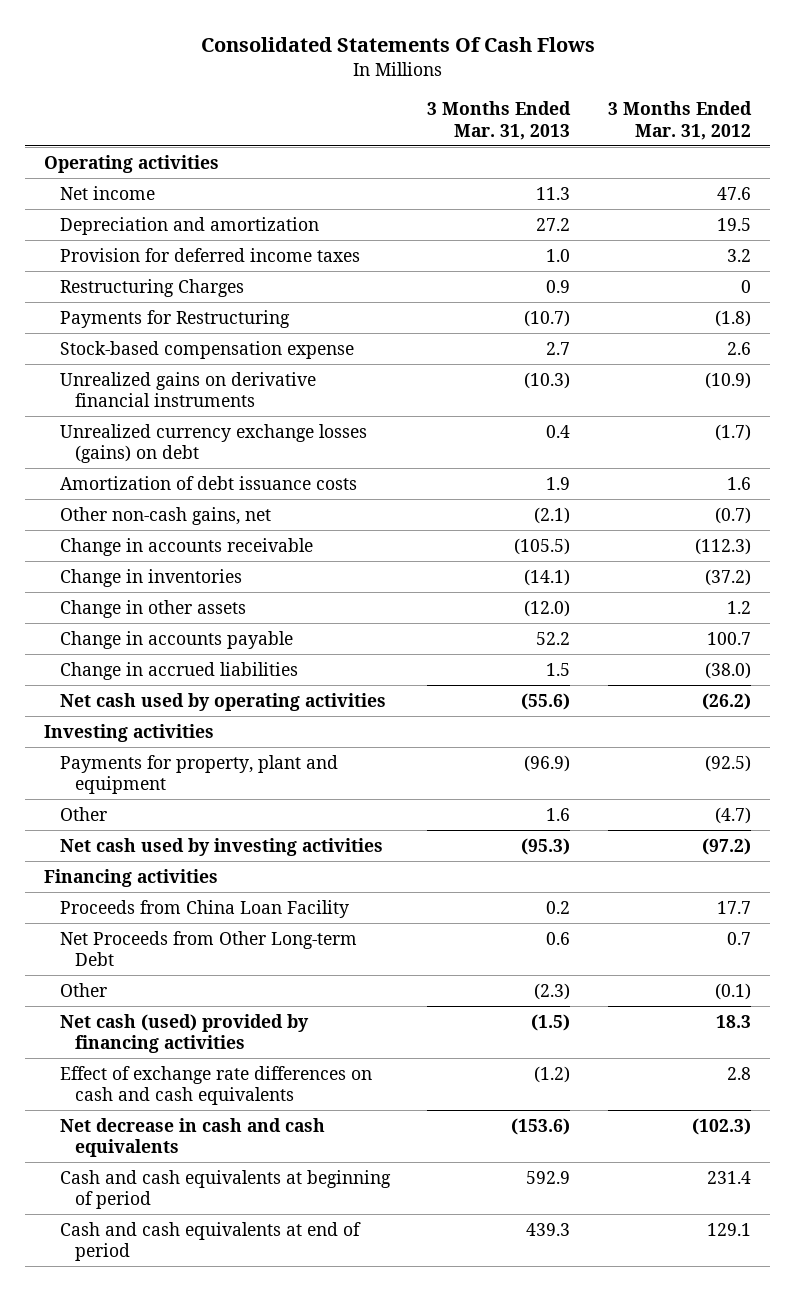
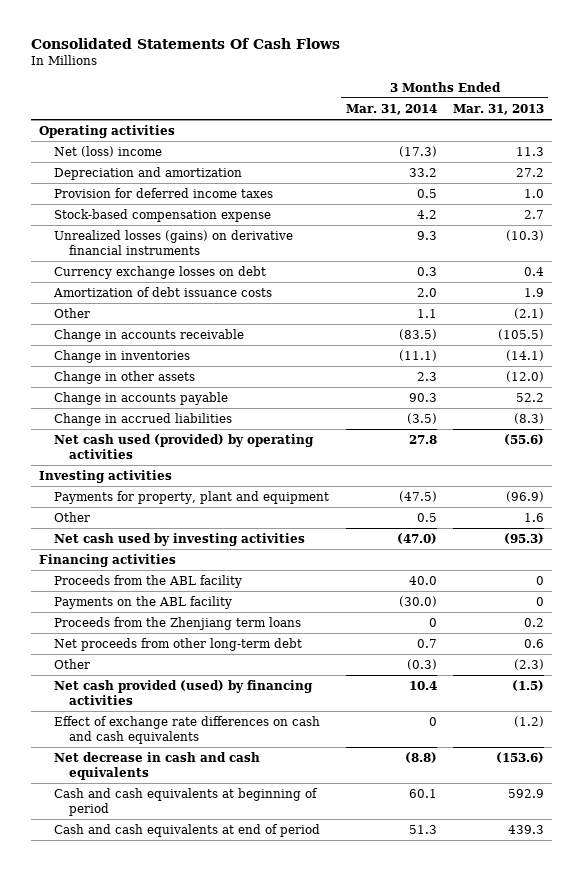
[608,101,753,140] 3 Months Ended Mar. 31, 2012 -> none
none -> [345,103,437,115] Mar. 31, 2014
[59,185,155,200] Net income -> [54,145,163,157] Net (loss) income
[59,278,244,297] Restructuring Charges -> none
[59,309,290,328] Payments for Restructuring -> none
[59,371,316,408] Unrealized gains on derivative financial instruments -> [54,229,294,255] Unrealized losses (gains) on derivative financial instruments
[59,423,367,464] Unrealized currency exchange losses (gains) on debt -> [54,265,267,279] Currency exchange losses on debt
[59,506,271,525] Other non-cash gains, net -> none
none -> [54,307,91,318] Other
[546,662,571,676] 1.5 -> [514,412,545,424] (8.3)
[59,692,386,711] Net cash used by operating activities -> [54,433,315,459] Net cash used (provided) by operating activities
[59,899,349,918] Proceeds from China Loan Facility -> none
none -> [54,574,243,588] Proceeds from the ABL facility
none -> [54,595,233,609] Payments on the ABL facility
none -> [54,616,302,630] Proceeds from the Zhenjiang term loans
[59,930,357,967] Net Proceeds from Other Long-term Debt -> [54,637,303,651] Net proceeds from other long-term debt
[59,1013,309,1054] Net cash (used) provided by financing activities -> [54,679,314,705] Net cash provided (used) by financing activities

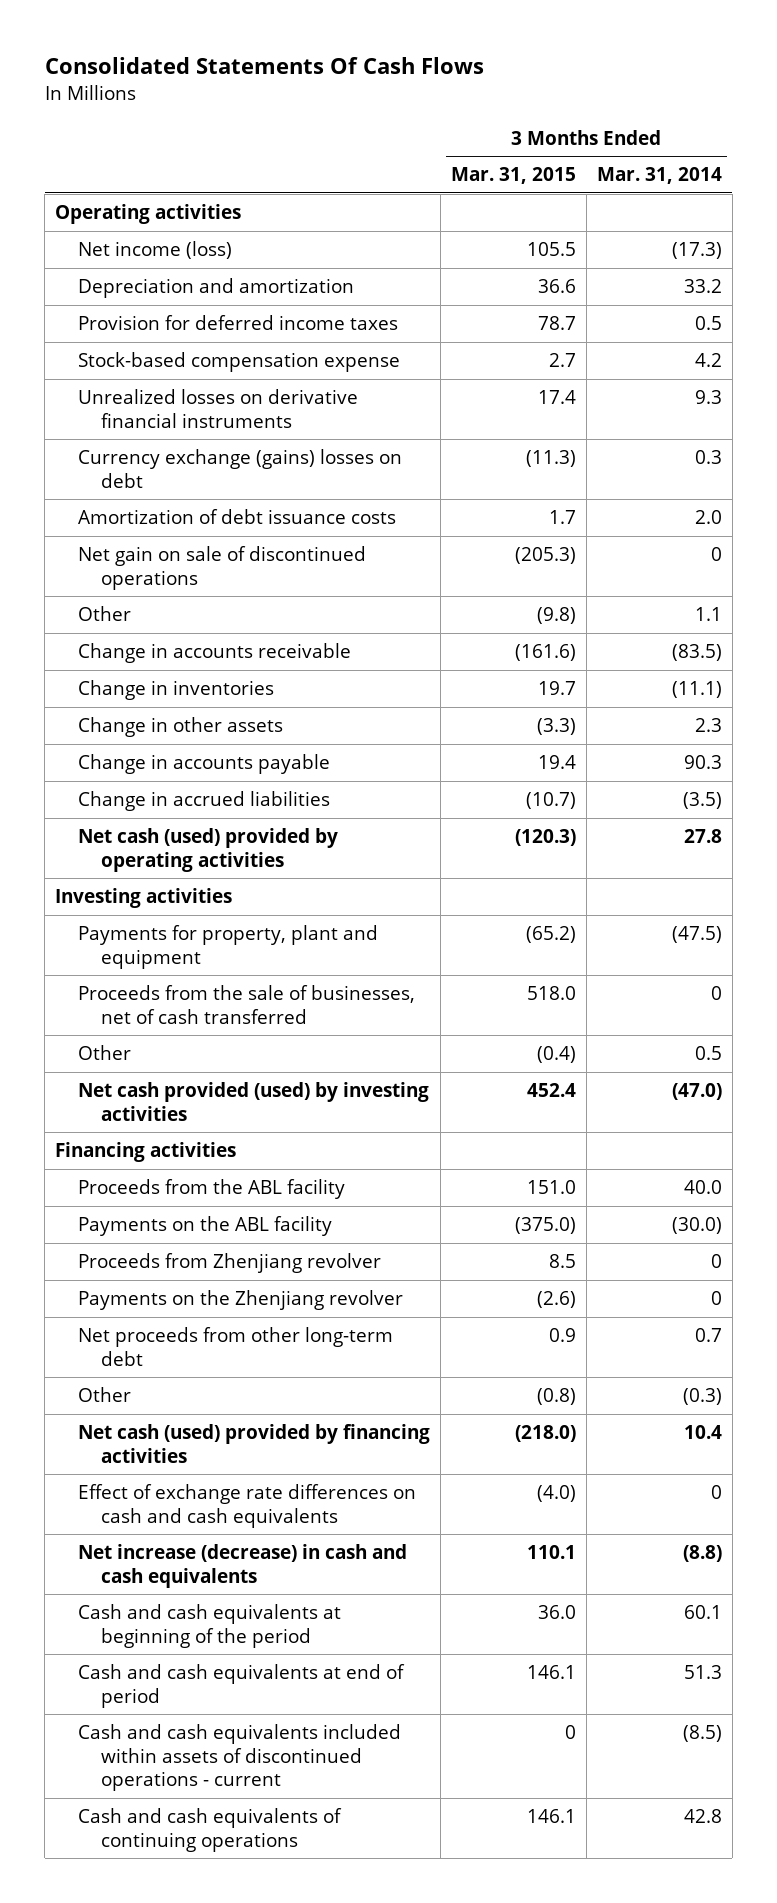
[453,103,545,115] Mar. 31, 2013 -> none
none -> [451,167,577,185] Mar. 31, 2015
[54,145,163,157] Net (loss) income -> [78,241,233,260] Net income (loss)
[54,229,294,255] Unrealized losses (gains) on derivative financial instruments -> [78,389,359,428] Unrealized losses on derivative financial instruments
[54,265,267,279] Currency exchange losses on debt -> [78,449,403,488] Currency exchange (gains) losses on debt
none -> [78,546,367,590] Net gain on sale of discontinued operations
[54,433,315,459] Net cash used (provided) by operating activities -> [78,828,339,872] Net cash (used) provided by operating activities
none -> [78,985,416,1024] Proceeds from the sale of businesses, net of cash transferred
[54,532,306,546] Net cash used by investing activities -> [78,1082,430,1121] Net cash provided (used) by investing activities
[54,616,302,630] Proceeds from the Zhenjiang term loans -> none
none -> [78,1253,382,1274] Proceeds from Zhenjiang revolver
none -> [78,1290,404,1311] Payments on the Zhenjiang revolver
[54,679,314,705] Net cash provided (used) by financing activities -> [78,1424,431,1463] Net cash (used) provided by financing activities
[54,751,261,780] Net decrease in cash and cash equivalents -> [78,1544,408,1588] Net increase (decrease) in cash and cash equivalents
[54,787,319,816] Cash and cash equivalents at beginning of period -> [78,1604,342,1648] Cash and cash equivalents at beginning of the period
none -> [78,1724,402,1792] Cash and cash equivalents included within assets of discontinued operations - current
none -> [78,1808,343,1852] Cash and cash equivalents of continuing operations

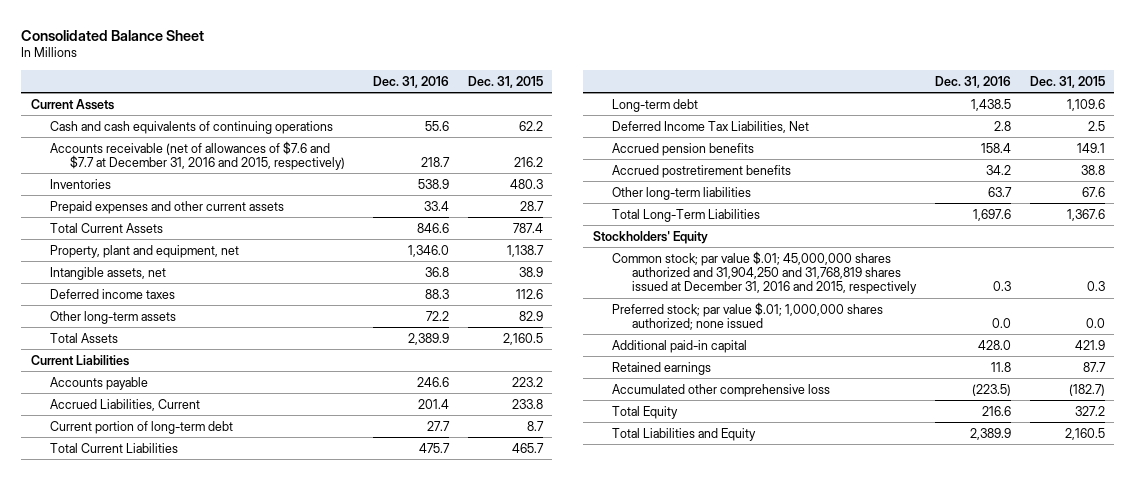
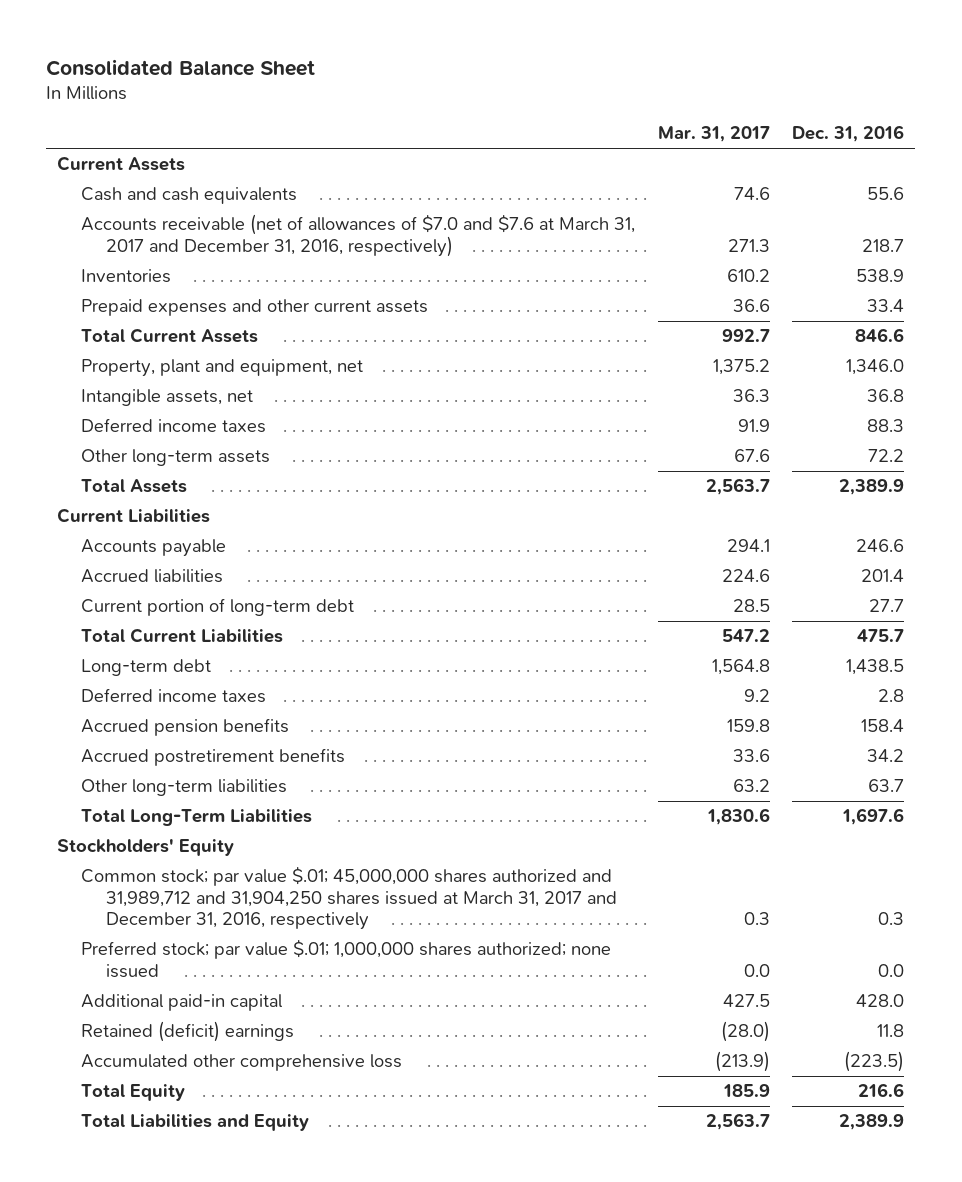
[467,75,543,88] Dec. 31, 2015 -> none
none -> [657,126,770,143] Mar. 31, 2017
[50,120,334,134] Cash and cash equivalents of continuing operations -> [81,187,298,205] Cash and cash equivalents
[50,140,345,171] Accounts receivable (net of allowances of $7.6 and $7.7 at December 31, 2016 and 2015, respectively) -> [81,214,636,257] Accounts receivable (net of allowances of $7.0 and $7.6 at March 31, 2017 and December 31, 2016, respectively)
[50,398,201,411] Accrued Liabilities, Current -> [81,569,224,584] Accrued liabilities
[612,120,810,133] Deferred Income Tax Liabilities, Net -> [81,688,267,704] Deferred income taxes
[612,250,917,295] Common stock; par value $.01; 45,000,000 shares authorized and 31,904,250 and 31,768,819 shares issued at December 31, 2016 and 2015, respectively -> [81,866,617,930] Common stock; par value $.01; 45,000,000 shares authorized and 31,989,712 and 31,904,250 shares issued at March 31, 2017 and December 31, 2016, respectively
[612,361,712,375] Retained earnings -> [81,1021,295,1043] Retained (deficit) earnings

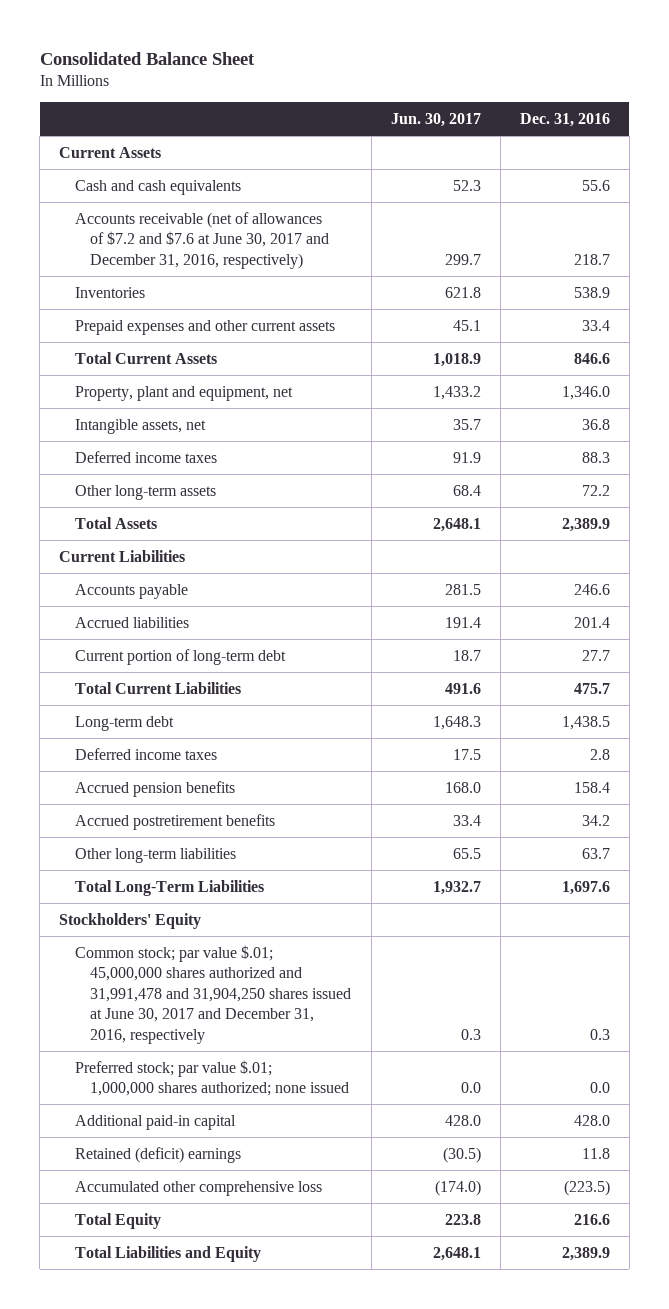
[657,126,770,143] Mar. 31, 2017 -> none
none -> [390,112,481,127] Jun. 30, 2017
[81,214,636,257] Accounts receivable (net of allowances of $7.0 and $7.6 at March 31, 2017 and December 31, 2016, respectively) -> [74,211,330,269] Accounts receivable (net of allowances of $7.2 and $7.6 at June 30, 2017 and December 31, 2016, respectively)
[81,866,617,930] Common stock; par value $.01; 45,000,000 shares authorized and 31,989,712 and 31,904,250 shares issued at March 31, 2017 and December 31, 2016, respectively -> [74,944,352,1044] Common stock; par value $.01; 45,000,000 shares authorized and 31,991,478 and 31,904,250 shares issued at June 30, 2017 and December 31, 2016, respectively

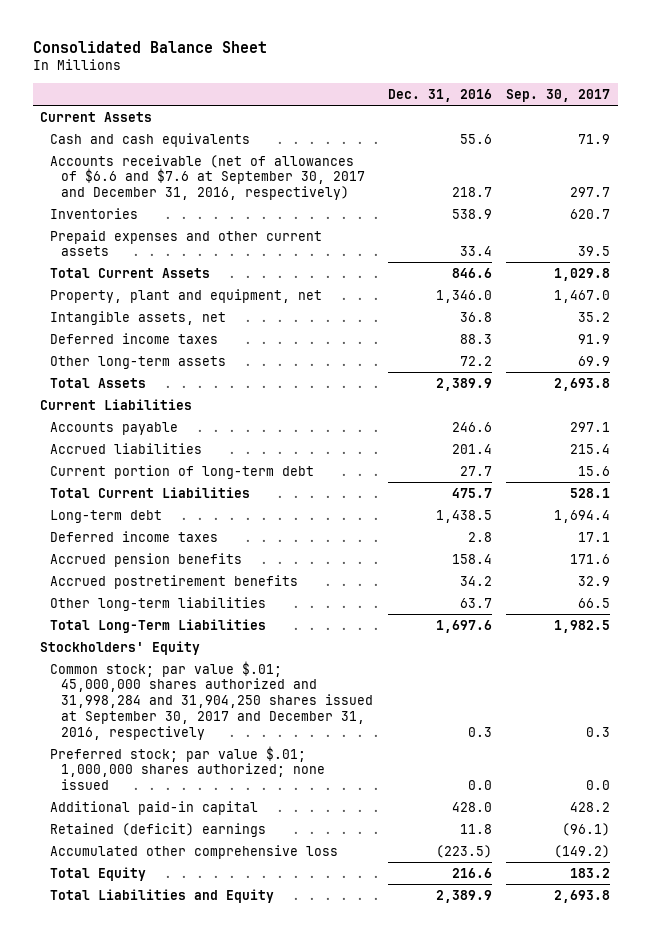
[390,112,481,127] Jun. 30, 2017 -> none
none -> [506,88,611,102] Sep. 30, 2017
[74,211,330,269] Accounts receivable (net of allowances of $7.2 and $7.6 at June 30, 2017 and December 31, 2016, respectively) -> [50,154,365,201] Accounts receivable (net of allowances of $6.6 and $7.6 at September 30, 2017 and December 31, 2016, respectively)
[74,944,352,1044] Common stock; par value $.01; 45,000,000 shares authorized and 31,991,478 and 31,904,250 shares issued at June 30, 2017 and December 31, 2016, respectively -> [50,660,373,740] Common stock; par value $.01; 45,000,000 shares authorized and 31,998,284 and 31,904,250 shares issued at September 30, 2017 and December 31, 2016, respectively

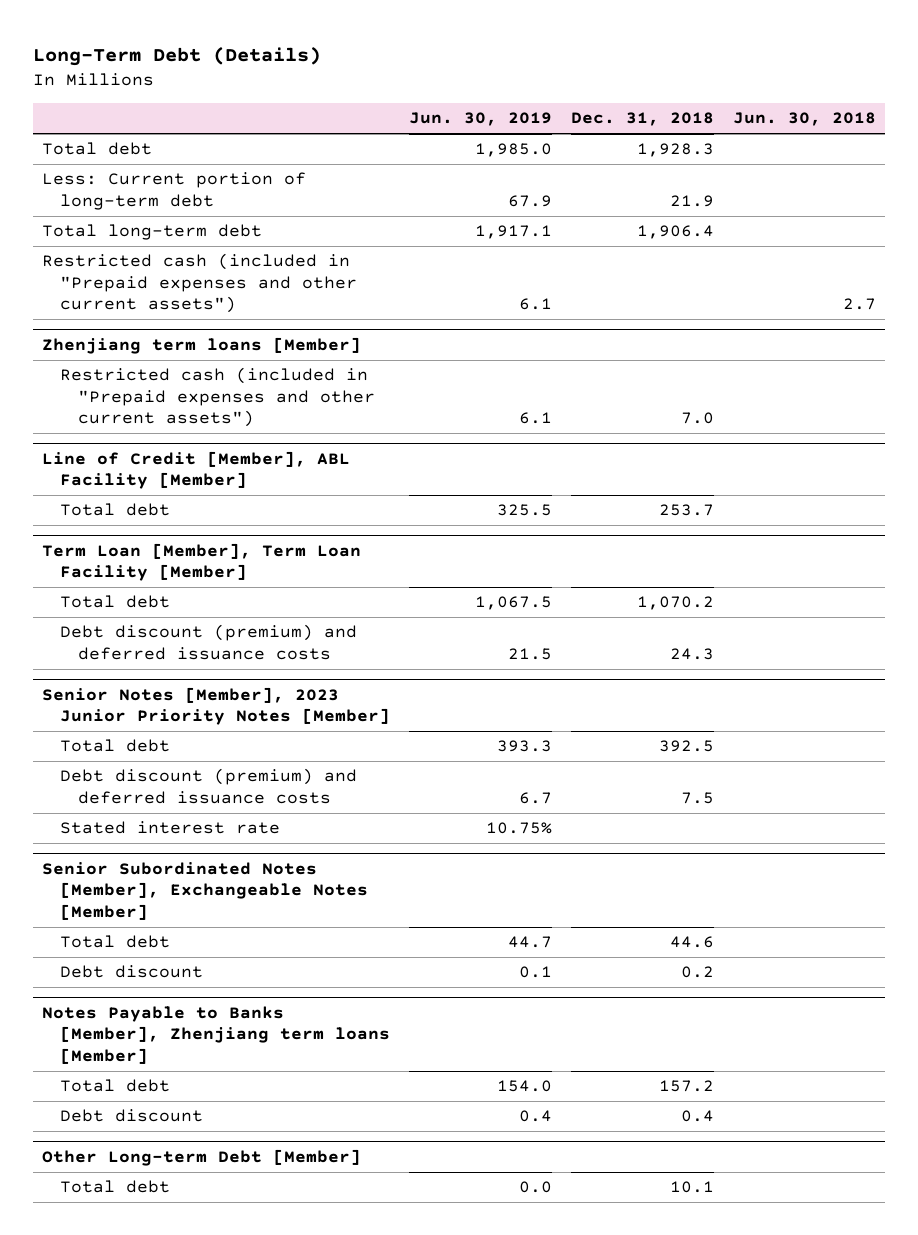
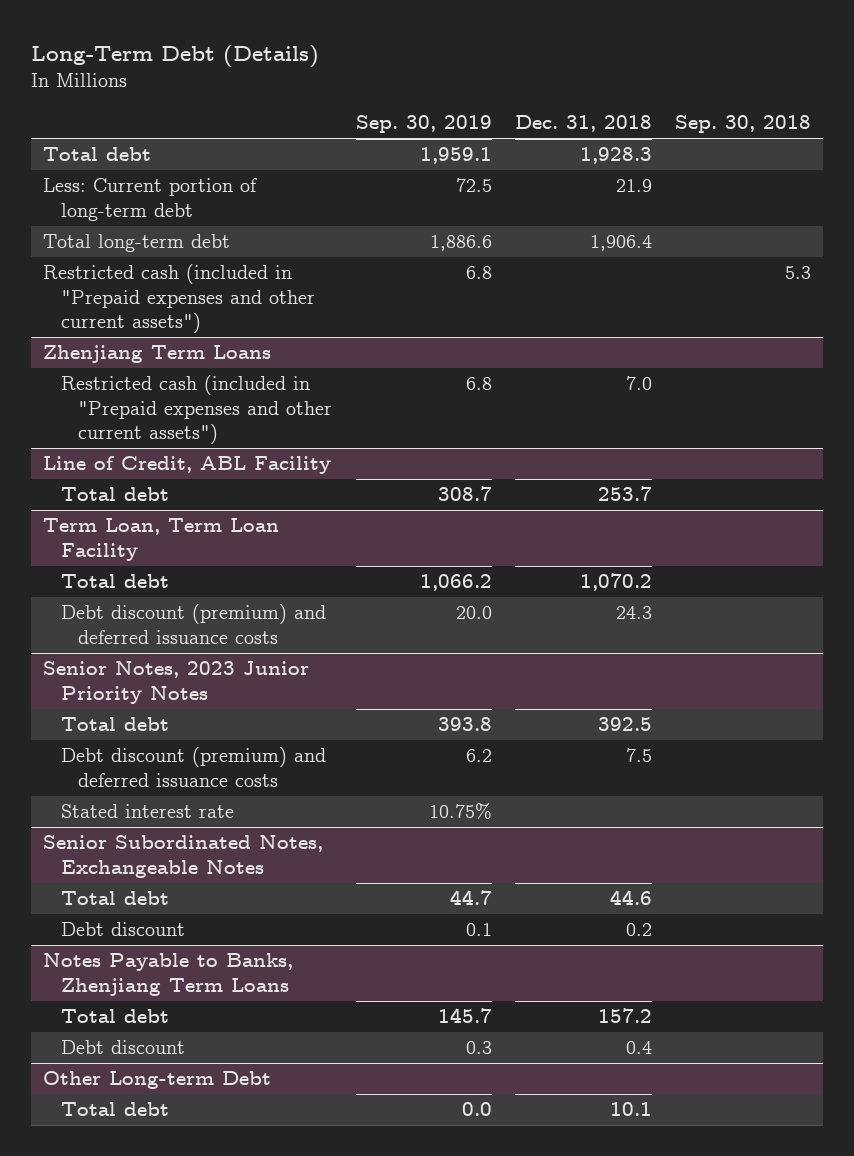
[409,112,553,127] Jun. 30, 2019 -> none
[732,112,876,127] Jun. 30, 2018 -> none
none -> [355,115,492,134] Sep. 30, 2019
none -> [674,115,811,134] Sep. 30, 2018
[42,337,362,355] Zhenjiang term loans [Member] -> [42,345,271,364] Zhenjiang Term Loans
[42,451,351,490] Line of Credit [Member], ABL Facility [Member] -> [42,456,331,475] Line of Credit, ABL Facility
[42,543,362,582] Term Loan [Member], Term Loan Facility [Member] -> [42,518,279,561] Term Loan, Term Loan Facility
[42,687,391,726] Senior Notes [Member], 2023 Junior Priority Notes [Member] -> [42,661,309,704] Senior Notes, 2023 Junior Priority Notes
[42,862,369,920] Senior Subordinated Notes [Member], Exchangeable Notes [Member] -> [42,835,323,878] Senior Subordinated Notes, Exchangeable Notes
[42,1006,391,1064] Notes Payable to Banks [Member], Zhenjiang term loans [Member] -> [42,953,293,996] Notes Payable to Banks, Zhenjiang Term Loans
[42,1149,362,1167] Other Long-term Debt [Member] -> [42,1071,271,1090] Other Long-term Debt

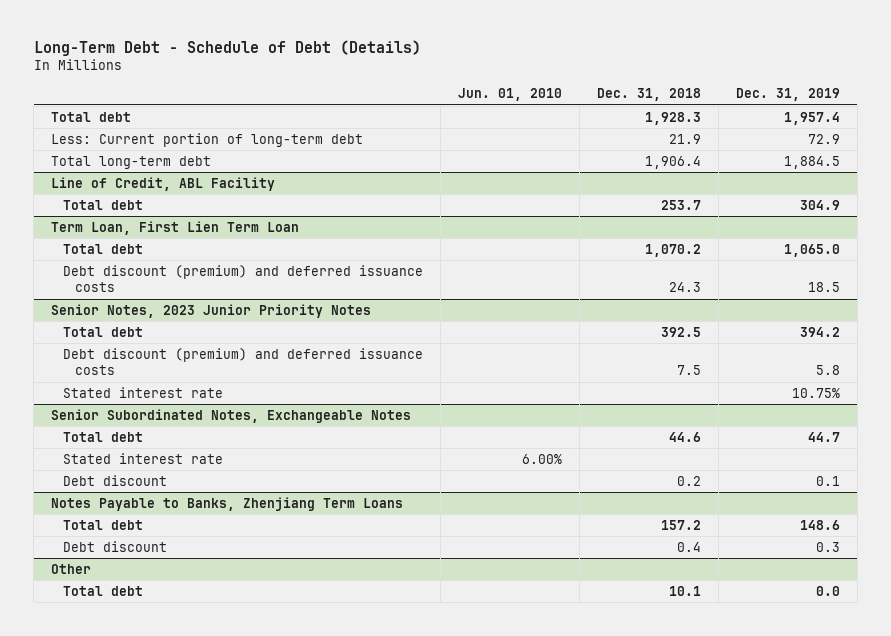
[31,45,320,69] Long-Term Debt (Details) -> [33,39,421,56] Long-Term Debt - Schedule of Debt (Details)
[355,115,492,134] Sep. 30, 2019 -> none
[674,115,811,134] Sep. 30, 2018 -> none
none -> [458,88,563,102] Jun. 01, 2010
none -> [735,88,840,102] Dec. 31, 2019
[42,264,315,334] Restricted cash (included in "Prepaid expenses and other current assets") -> none
[42,345,271,364] Zhenjiang Term Loans -> none
[60,375,333,445] Restricted cash (included in "Prepaid expenses and other current assets") -> none
[42,518,279,561] Term Loan, Term Loan Facility -> none
none -> [51,220,300,235] Term Loan, First Lien Term Loan
none -> [63,452,224,464] Stated interest rate
[42,1071,271,1090] Other Long-term Debt -> [51,563,92,574] Other

